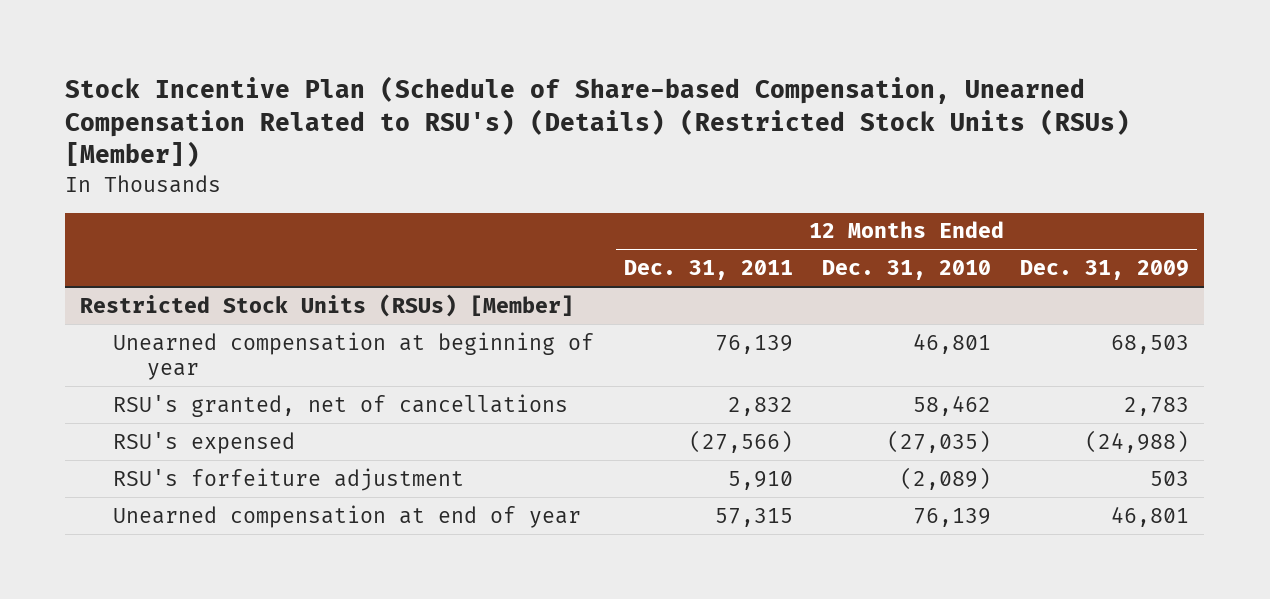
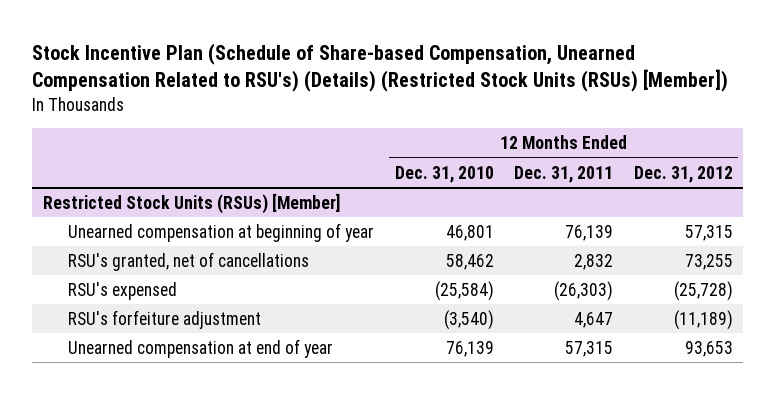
[1020,260,1190,281] Dec. 31, 2009 -> none
none -> [633,165,733,183] Dec. 31, 2012
[688,429,793,453] (27,566) -> [554,280,614,301] (26,303)
[887,429,992,453] (27,035) -> [434,280,494,301] (25,584)
[727,470,793,490] 5,910 -> [574,311,614,328] 4,647
[900,466,992,490] (2,089) -> [443,309,494,330] (3,540)

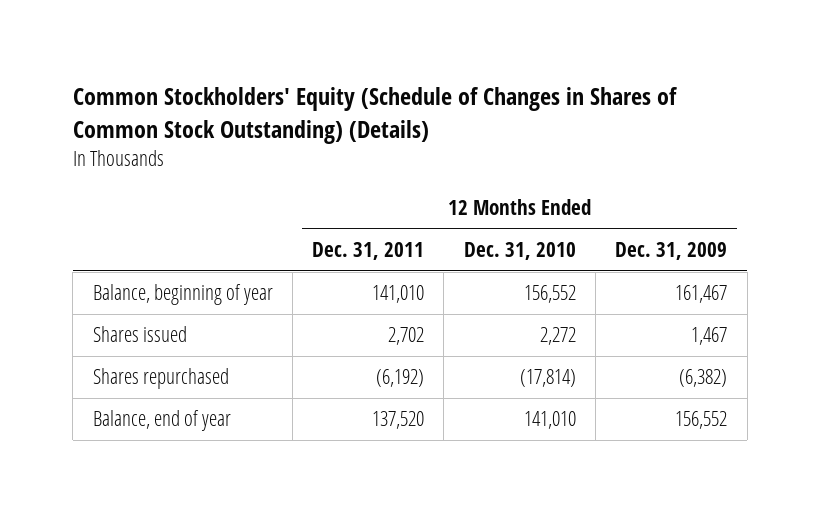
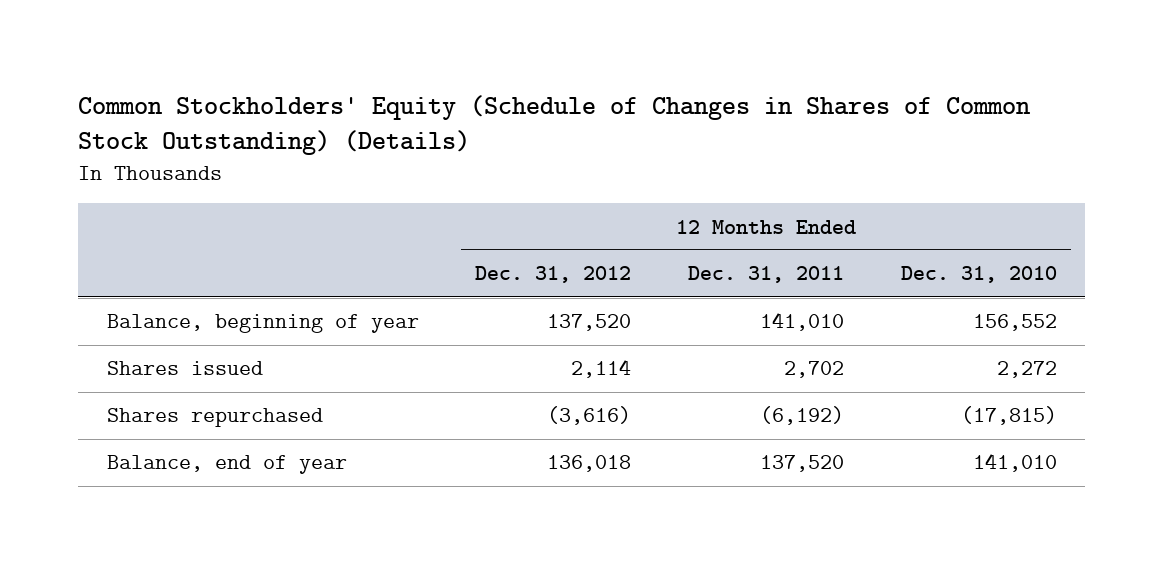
[615,242,728,261] Dec. 31, 2009 -> none
none -> [475,266,632,284] Dec. 31, 2012
[519,369,576,388] (17,814) -> [960,406,1057,426] (17,815)

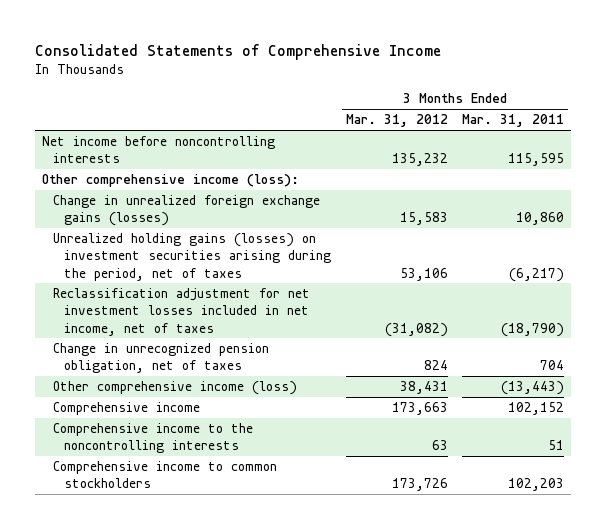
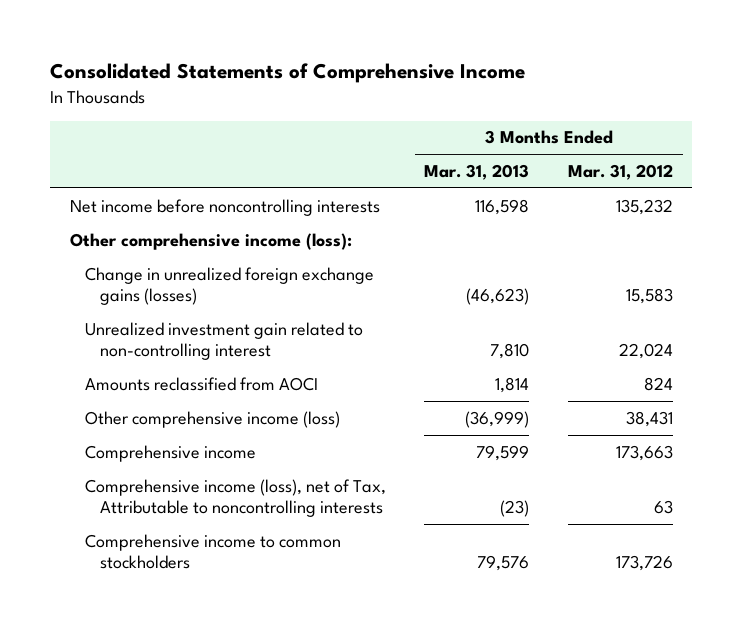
[462,114,565,128] Mar. 31, 2011 -> none
none -> [424,164,530,181] Mar. 31, 2013
[53,233,331,281] Unrealized holding gains (losses) on investment securities arising during the period, net of taxes -> none
[53,288,311,336] Reclassification adjustment for net investment losses included in net income, net of taxes -> none
none -> [84,321,363,361] Unrealized investment gain related to non-controlling interest
[53,343,270,374] Change in unrecognized pension obligation, net of taxes -> [84,376,318,391] Amounts reclassified from AOCI
[53,423,254,454] Comprehensive income to the noncontrolling interests -> [84,478,386,518] Comprehensive income (loss), net of Tax, Attributable to noncontrolling interests

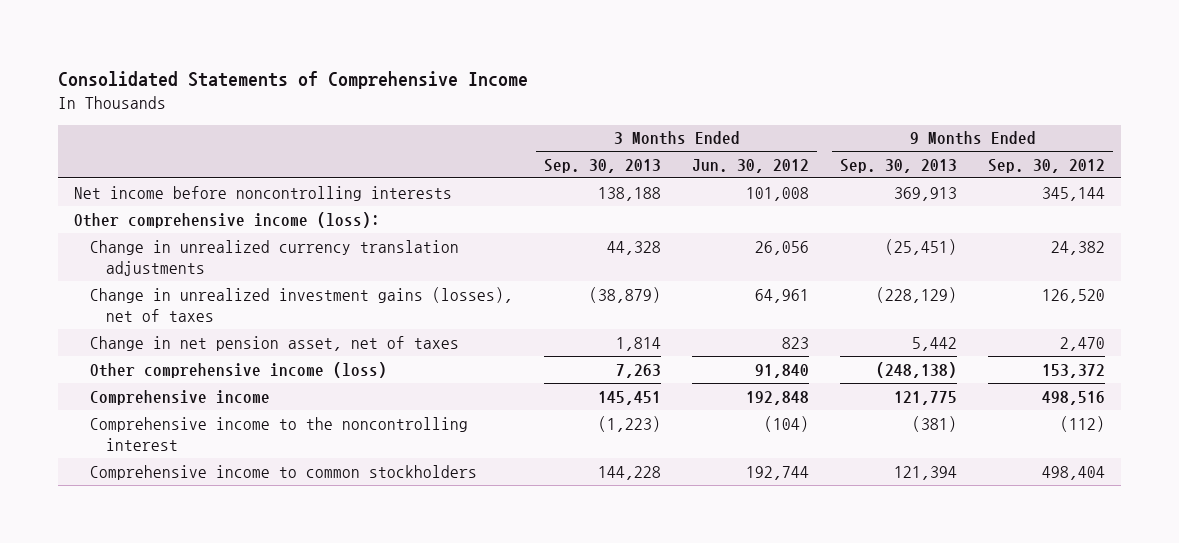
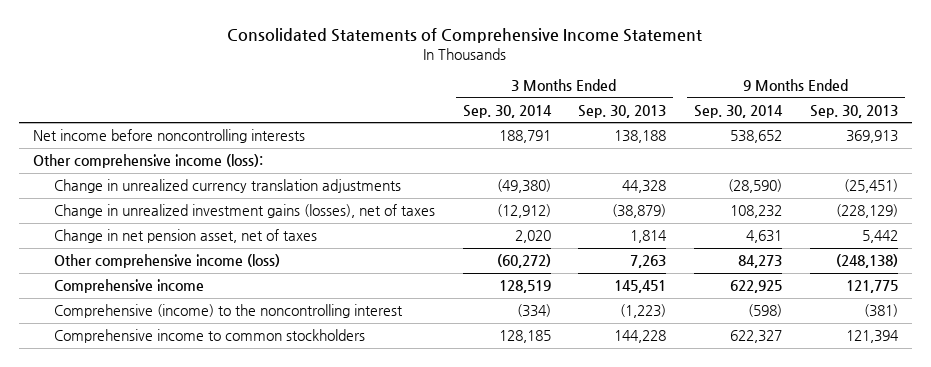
[58,70,529,89] Consolidated Statements of Comprehensive Income -> [227,28,703,44] Consolidated Statements of Comprehensive Income Statement
[692,159,810,174] Jun. 30, 2012 -> none
[988,159,1106,174] Sep. 30, 2012 -> none
none -> [462,104,552,118] Sep. 30, 2014
none -> [694,104,784,118] Sep. 30, 2014
[89,416,468,452] Comprehensive income to the noncontrolling interest -> [53,304,403,319] Comprehensive (income) to the noncontrolling interest

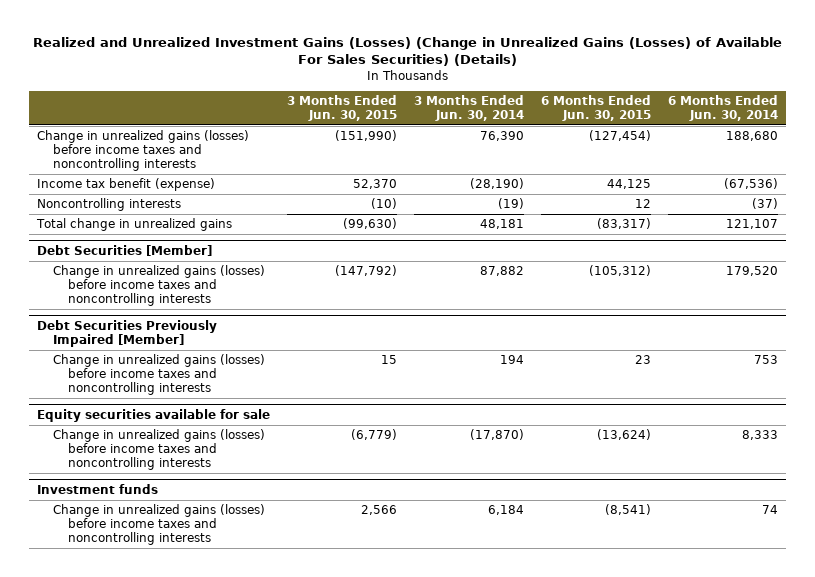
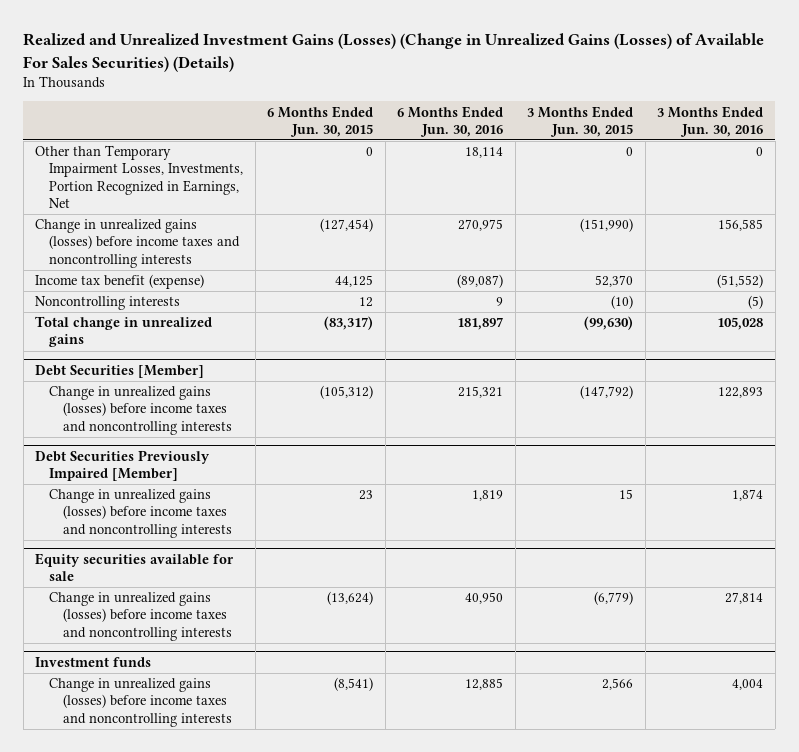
[414,95,525,121] 3 Months Ended Jun. 30, 2014 -> none
[667,95,778,121] 6 Months Ended Jun. 30, 2014 -> none
none -> [397,105,504,137] 6 Months Ended Jun. 30, 2016
none -> [657,105,764,137] 3 Months Ended Jun. 30, 2016
none -> [35,145,244,208] Other than Temporary Impairment Losses, Investments, Portion Recognized in Earnings, Net

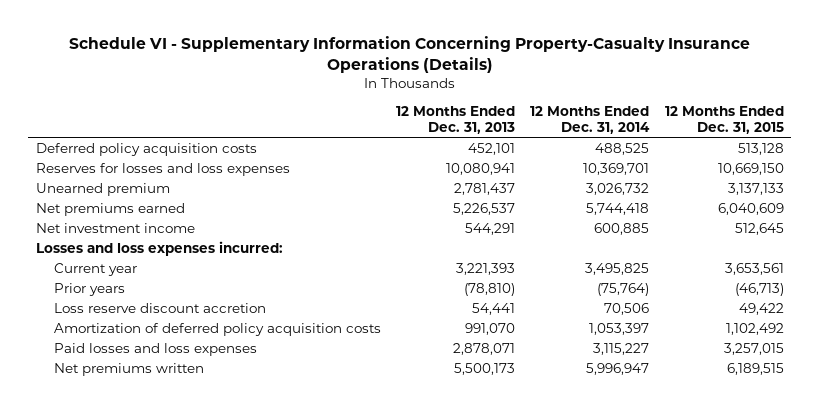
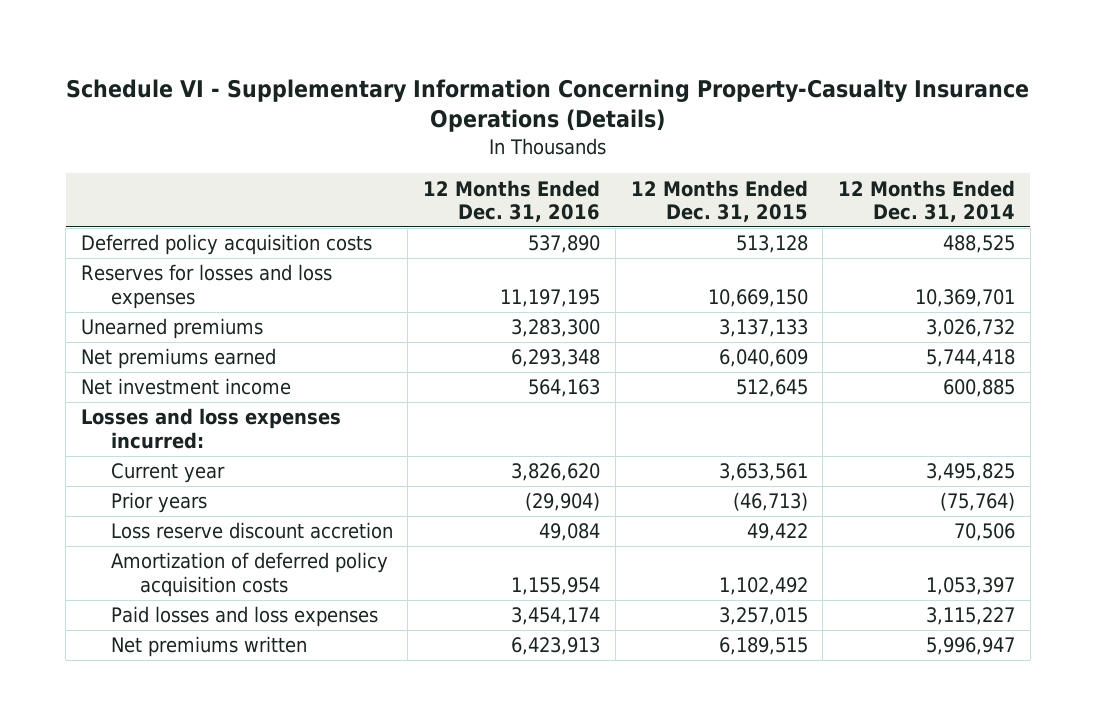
[395,106,515,135] 12 Months Ended Dec. 31, 2013 -> none
none -> [423,179,601,223] 12 Months Ended Dec. 31, 2016
[35,182,170,196] Unearned premium -> [81,318,264,340] Unearned premiums

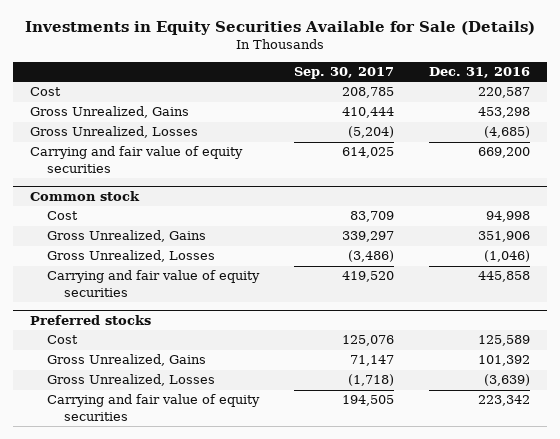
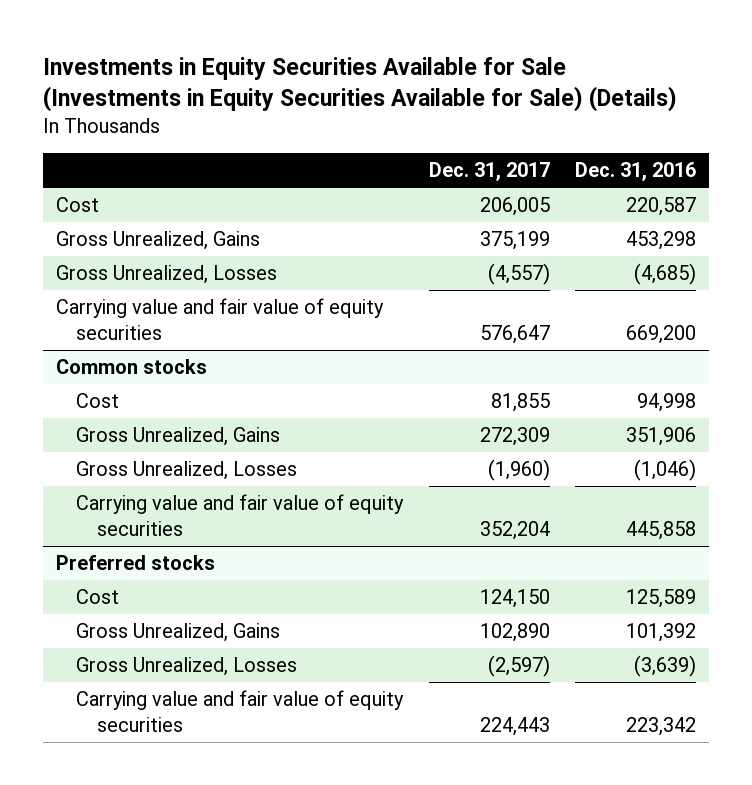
[24,21,535,36] Investments in Equity Securities Available for Sale (Details) -> [43,56,678,112] Investments in Equity Securities Available for Sale (Investments in Equity Securities Available for Sale) (Details)
[293,67,394,80] Sep. 30, 2017 -> none
none -> [428,162,550,182] Dec. 31, 2017
[30,146,244,173] Carrying and fair value of equity securities -> [55,298,384,341] Carrying value and fair value of equity securities
[30,190,141,201] Common stock -> [55,359,207,375] Common stocks
[46,270,260,297] Carrying and fair value of equity securities -> [76,494,405,537] Carrying value and fair value of equity securities
[46,394,260,421] Carrying and fair value of equity securities -> [76,690,405,733] Carrying value and fair value of equity securities

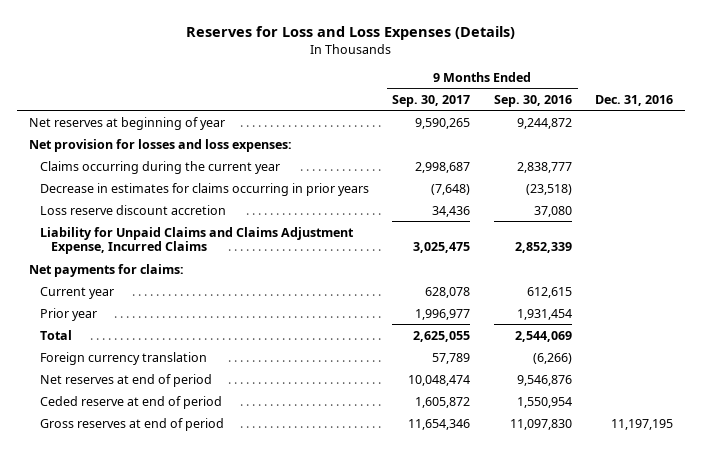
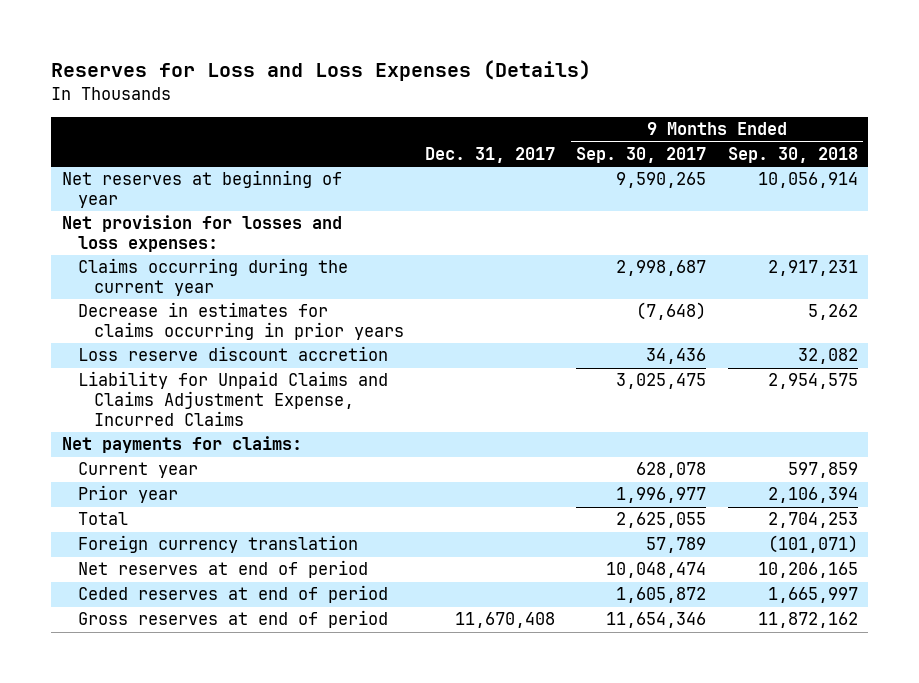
[493,94,572,107] Sep. 30, 2016 -> none
[595,94,674,106] Dec. 31, 2016 -> none
none -> [425,147,556,164] Dec. 31, 2017
none -> [727,147,858,164] Sep. 30, 2018
[40,395,223,409] Ceded reserve at end of period -> [77,585,388,604] Ceded reserves at end of period

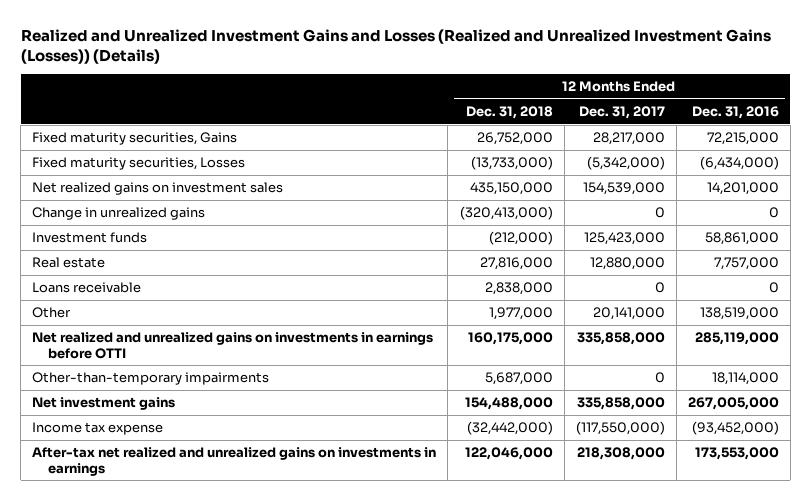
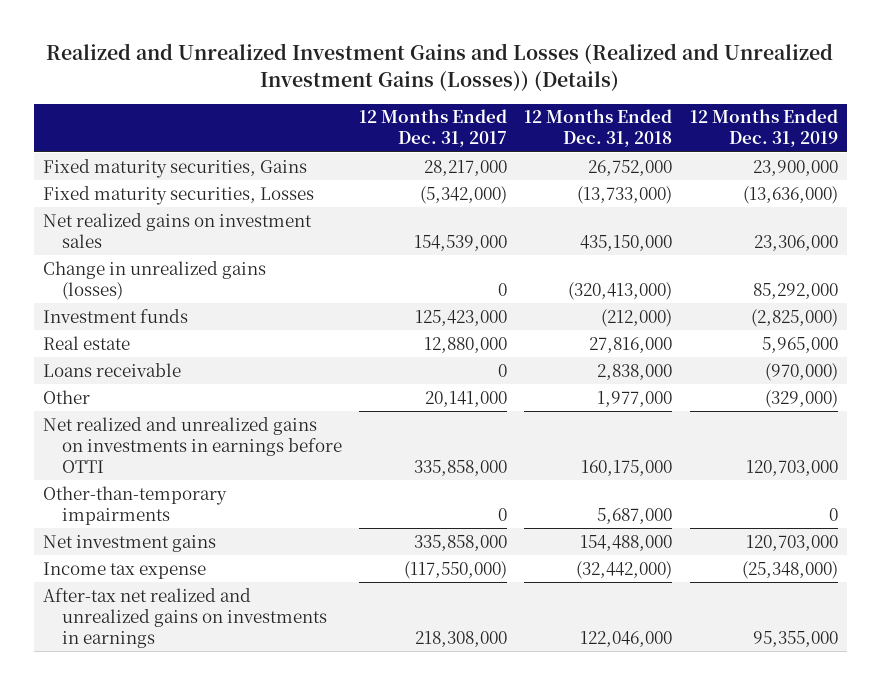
[691,106,779,120] Dec. 31, 2016 -> none
none -> [689,109,838,148] 12 Months Ended Dec. 31, 2019
[32,207,206,221] Change in unrealized gains -> [42,260,266,300] Change in unrealized gains (losses)

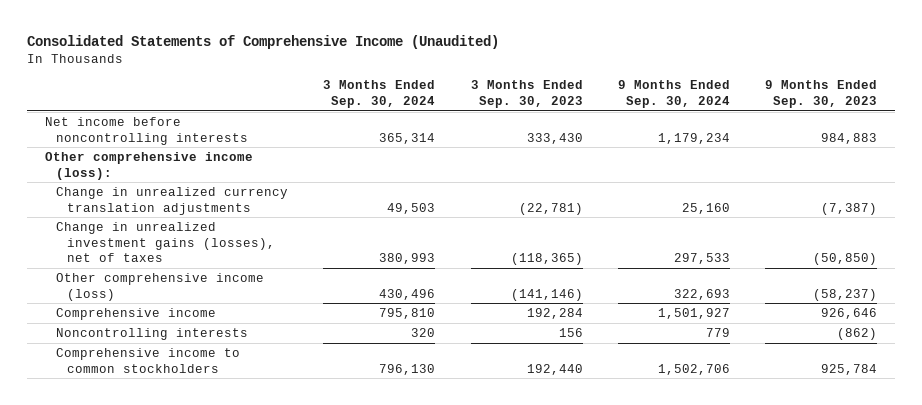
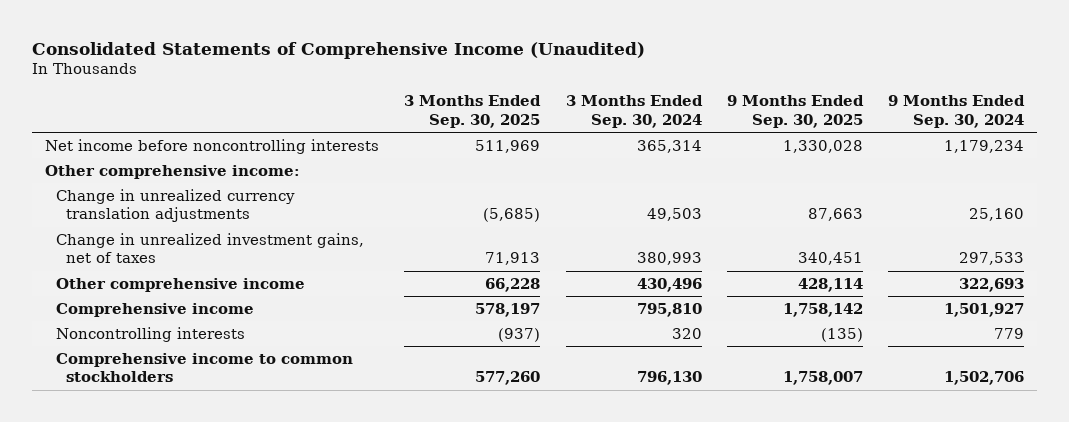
[470,80,583,108] 3 Months Ended Sep. 30, 2023 -> none
[765,80,878,108] 9 Months Ended Sep. 30, 2023 -> none
none -> [404,95,542,128] 3 Months Ended Sep. 30, 2025
none -> [727,95,865,128] 9 Months Ended Sep. 30, 2025
[44,151,253,180] Other comprehensive income (loss): -> [44,164,300,179] Other comprehensive income:
[56,221,276,263] Change in unrealized investment gains (losses), net of taxes -> [55,232,364,264] Change in unrealized investment gains, net of taxes
[56,272,265,301] Other comprehensive income (loss) -> [55,277,305,292] Other comprehensive income

